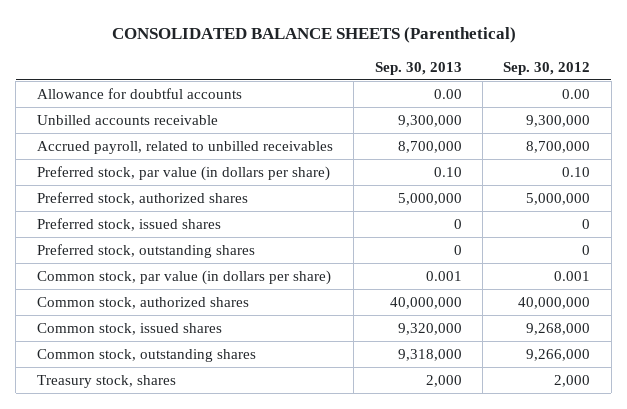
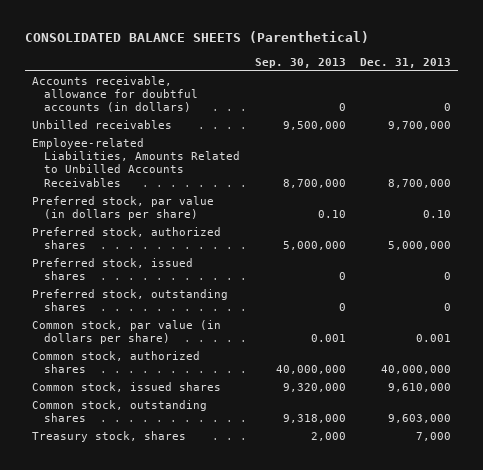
[503,61,591,75] Sep. 30, 2012 -> none
none -> [360,57,452,68] Dec. 31, 2013
[36,114,218,125] Unbilled accounts receivable -> none
[36,87,242,99] Allowance for doubtful accounts -> [32,75,199,113] Accounts receivable, allowance for doubtful accounts (in dollars)
[433,88,462,99] 0.00 -> [338,103,346,112] 0
none -> [32,119,173,129] Unbilled receivables
[36,140,333,154] Accrued payroll, related to unbilled receivables -> [32,137,241,187] Employee-related Liabilities, Amounts Related to Unbilled Accounts Receivables

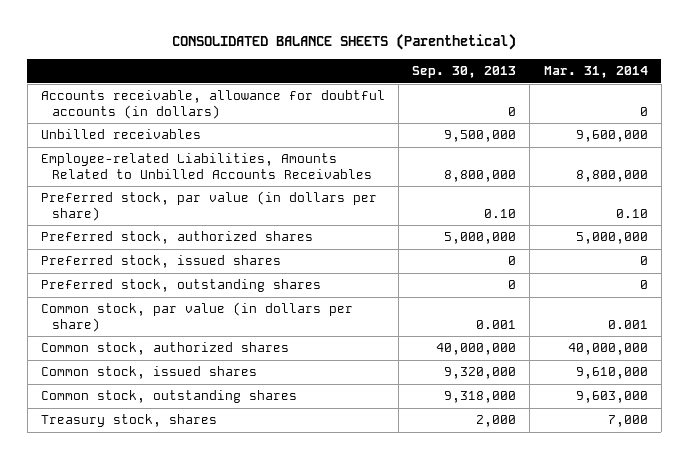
[360,57,452,68] Dec. 31, 2013 -> none
none -> [543,66,648,79] Mar. 31, 2014
[282,178,346,188] 8,700,000 -> [444,169,517,182] 8,800,000

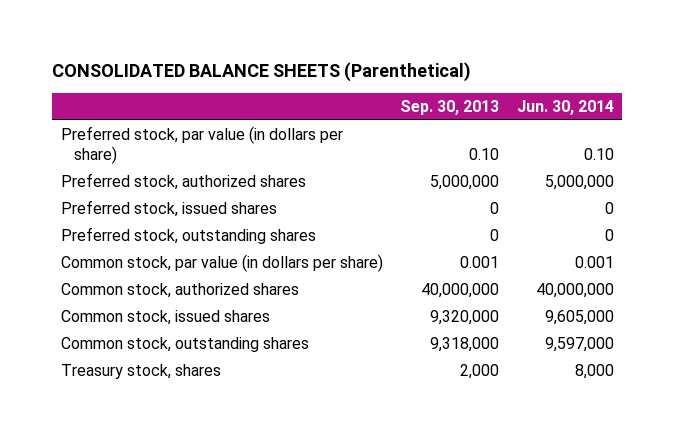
[543,66,648,79] Mar. 31, 2014 -> none
none -> [516,99,614,115] Jun. 30, 2014
[40,90,385,119] Accounts receivable, allowance for doubtful accounts (in dollars) -> none
[40,129,201,140] Unbilled receivables -> none
[40,153,372,179] Employee-related Liabilities, Amounts Related to Unbilled Accounts Receivables -> none

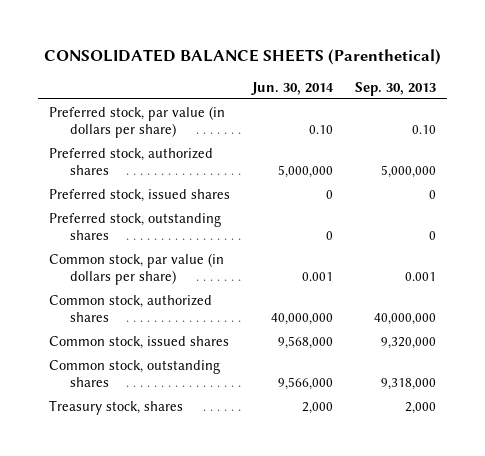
[544,310,614,326] 9,605,000 -> [278,335,334,349] 9,568,000
[544,337,614,353] 9,597,000 -> [278,376,334,390] 9,566,000
[574,364,614,380] 8,000 -> [302,401,334,414] 2,000

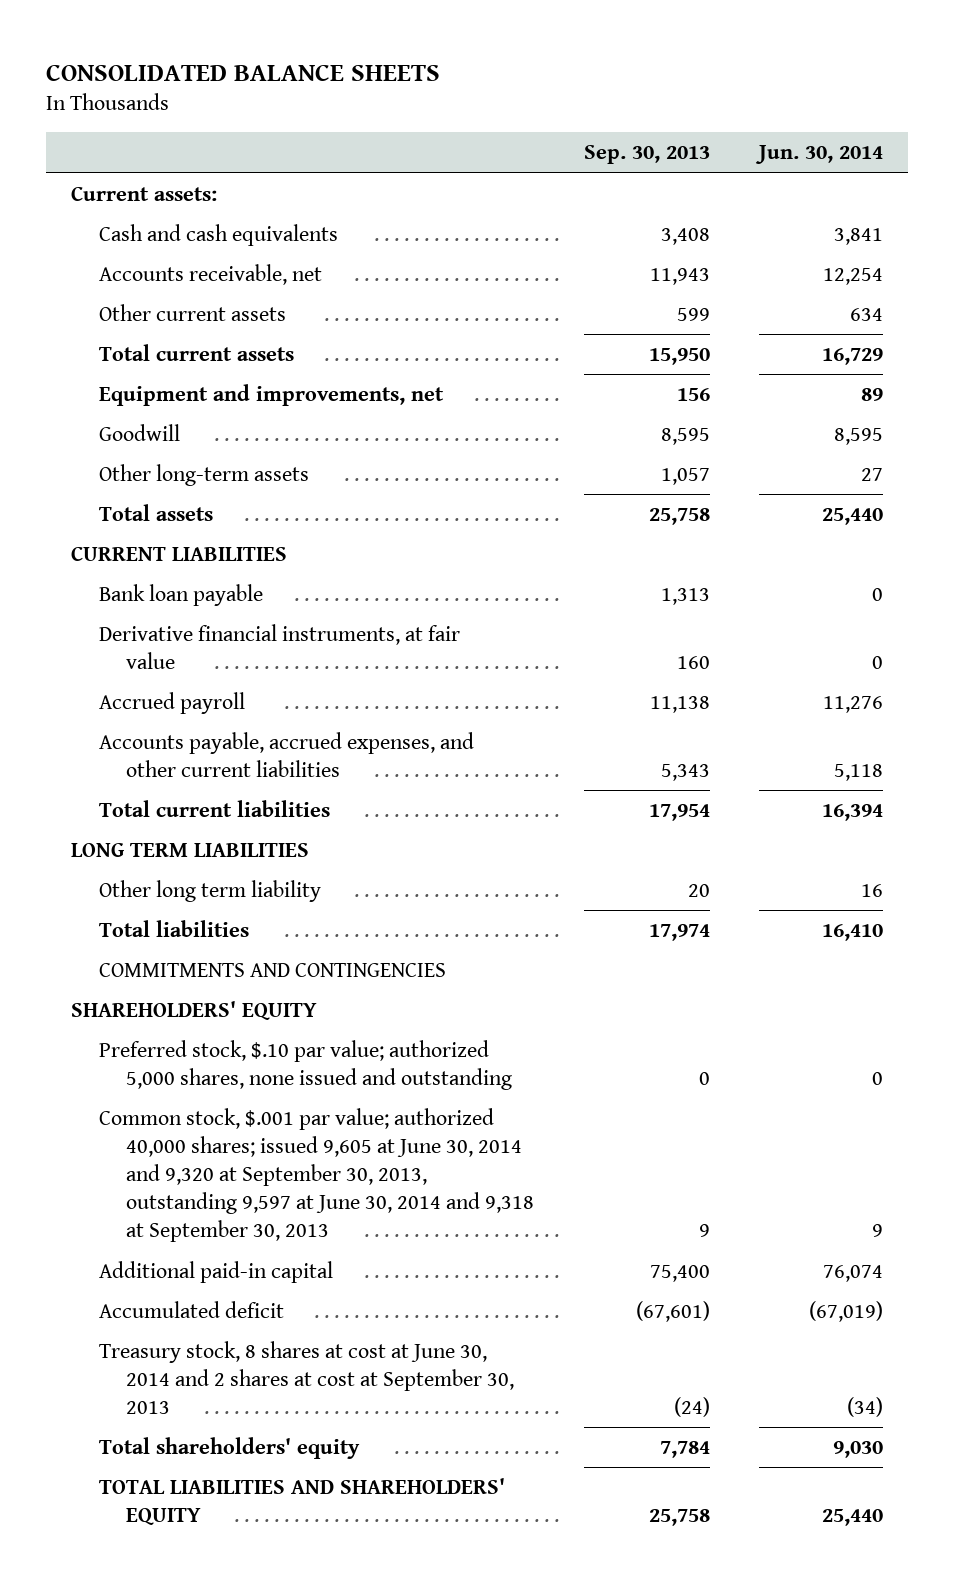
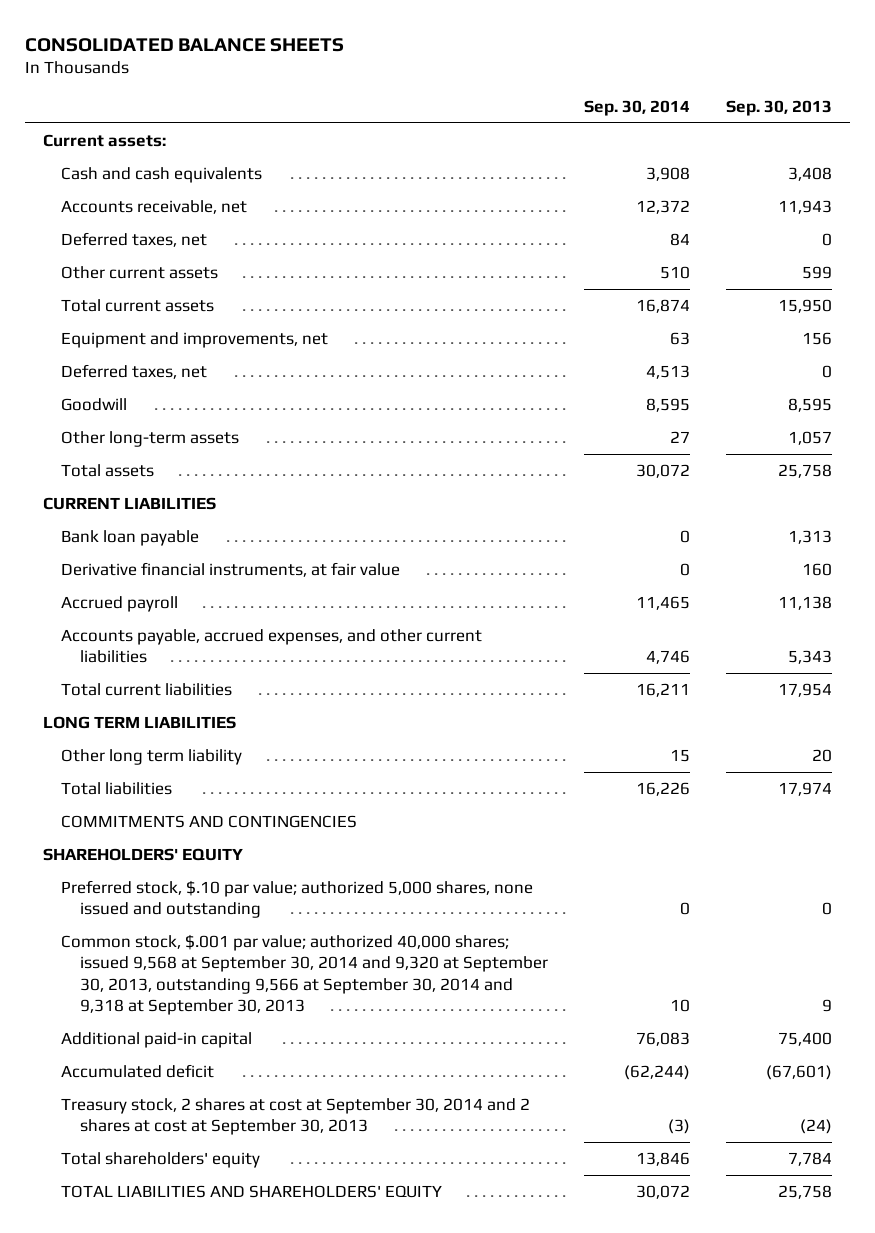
[755,145,884,165] Jun. 30, 2014 -> none
none -> [583,100,690,117] Sep. 30, 2014
none -> [61,231,208,247] Deferred taxes, net
none -> [61,363,208,379] Deferred taxes, net
[98,1108,535,1243] Common stock, $.001 par value; authorized 40,000 shares; issued 9,605 at June 30, 2014 and 9,320 at September 30, 2013, outstanding 9,597 at June 30, 2014 and 9,318 at September 30, 2013 -> [61,933,548,1016] Common stock, $.001 par value; authorized 40,000 shares; issued 9,568 at September 30, 2014 and 9,320 at September 30, 2013, outstanding 9,566 at September 30, 2014 and 9,318 at September 30, 2013
[98,1341,515,1415] Treasury stock, 8 shares at cost at June 30, 2014 and 2 shares at cost at September 30, 2013 -> [61,1097,531,1136] Treasury stock, 2 shares at cost at September 30, 2014 and 2 shares at cost at September 30, 2013

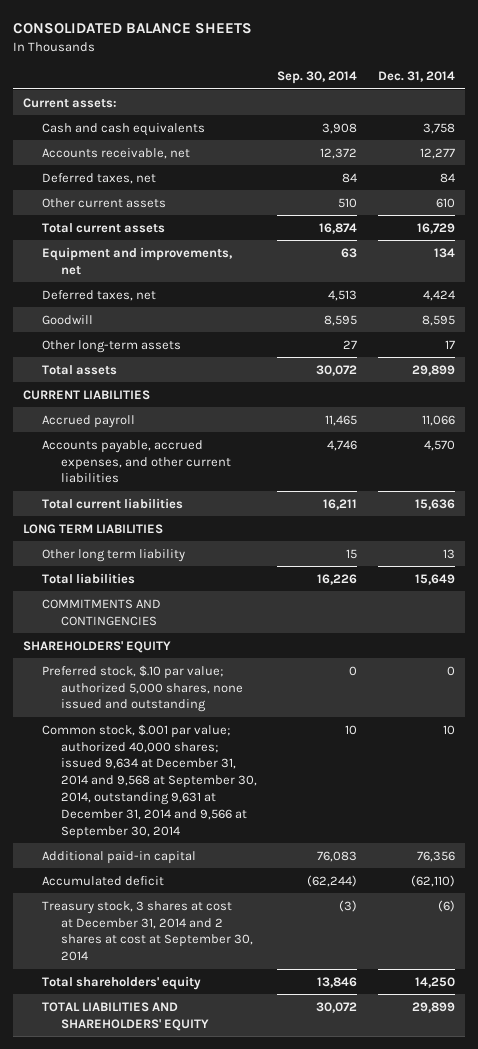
[726,100,833,117] Sep. 30, 2013 -> none
none -> [378,71,456,83] Dec. 31, 2014
[61,529,200,546] Bank loan payable -> none
[61,561,401,577] Derivative financial instruments, at fair value -> none
[61,933,548,1016] Common stock, $.001 par value; authorized 40,000 shares; issued 9,568 at September 30, 2014 and 9,320 at September 30, 2013, outstanding 9,566 at September 30, 2014 and 9,318 at September 30, 2013 -> [41,723,257,839] Common stock, $.001 par value; authorized 40,000 shares; issued 9,634 at December 31, 2014 and 9,568 at September 30, 2014, outstanding 9,631 at December 31, 2014 and 9,566 at September 30, 2014
[61,1097,531,1136] Treasury stock, 2 shares at cost at September 30, 2014 and 2 shares at cost at September 30, 2013 -> [41,900,253,962] Treasury stock, 3 shares at cost at December 31, 2014 and 2 shares at cost at September 30, 2014

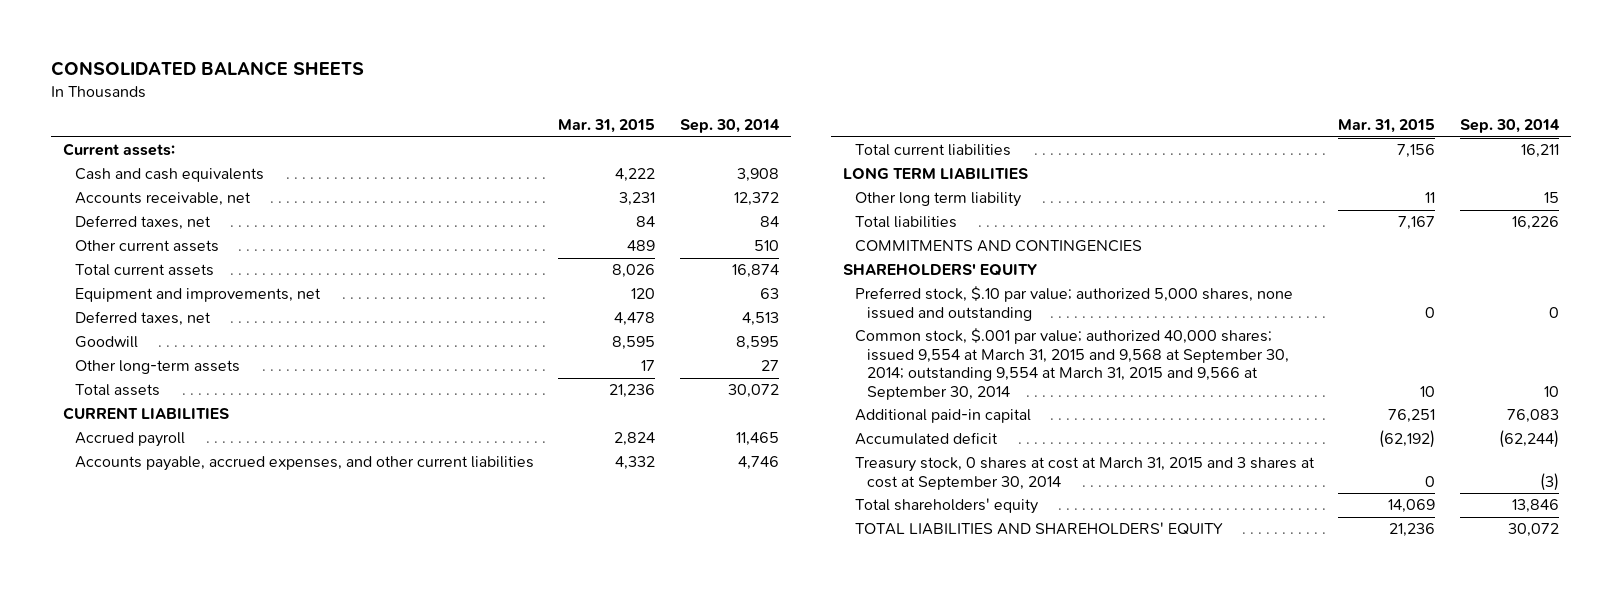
[378,71,456,83] Dec. 31, 2014 -> none
none -> [558,119,656,134] Mar. 31, 2015
[41,723,257,839] Common stock, $.001 par value; authorized 40,000 shares; issued 9,634 at December 31, 2014 and 9,568 at September 30, 2014, outstanding 9,631 at December 31, 2014 and 9,566 at September 30, 2014 -> [854,328,1289,400] Common stock, $.001 par value; authorized 40,000 shares; issued 9,554 at March 31, 2015 and 9,568 at September 30, 2014; outstanding 9,554 at March 31, 2015 and 9,566 at September 30, 2014
[41,900,253,962] Treasury stock, 3 shares at cost at December 31, 2014 and 2 shares at cost at September 30, 2014 -> [854,457,1315,490] Treasury stock, 0 shares at cost at March 31, 2015 and 3 shares at cost at September 30, 2014

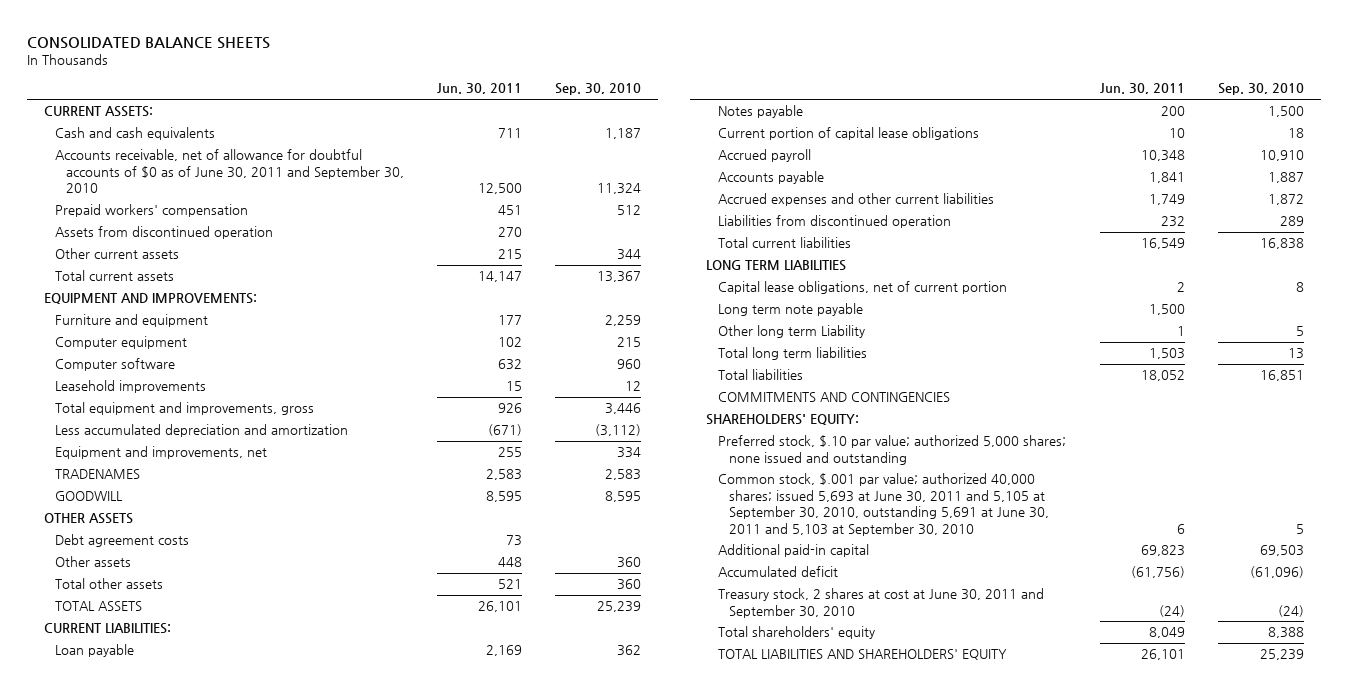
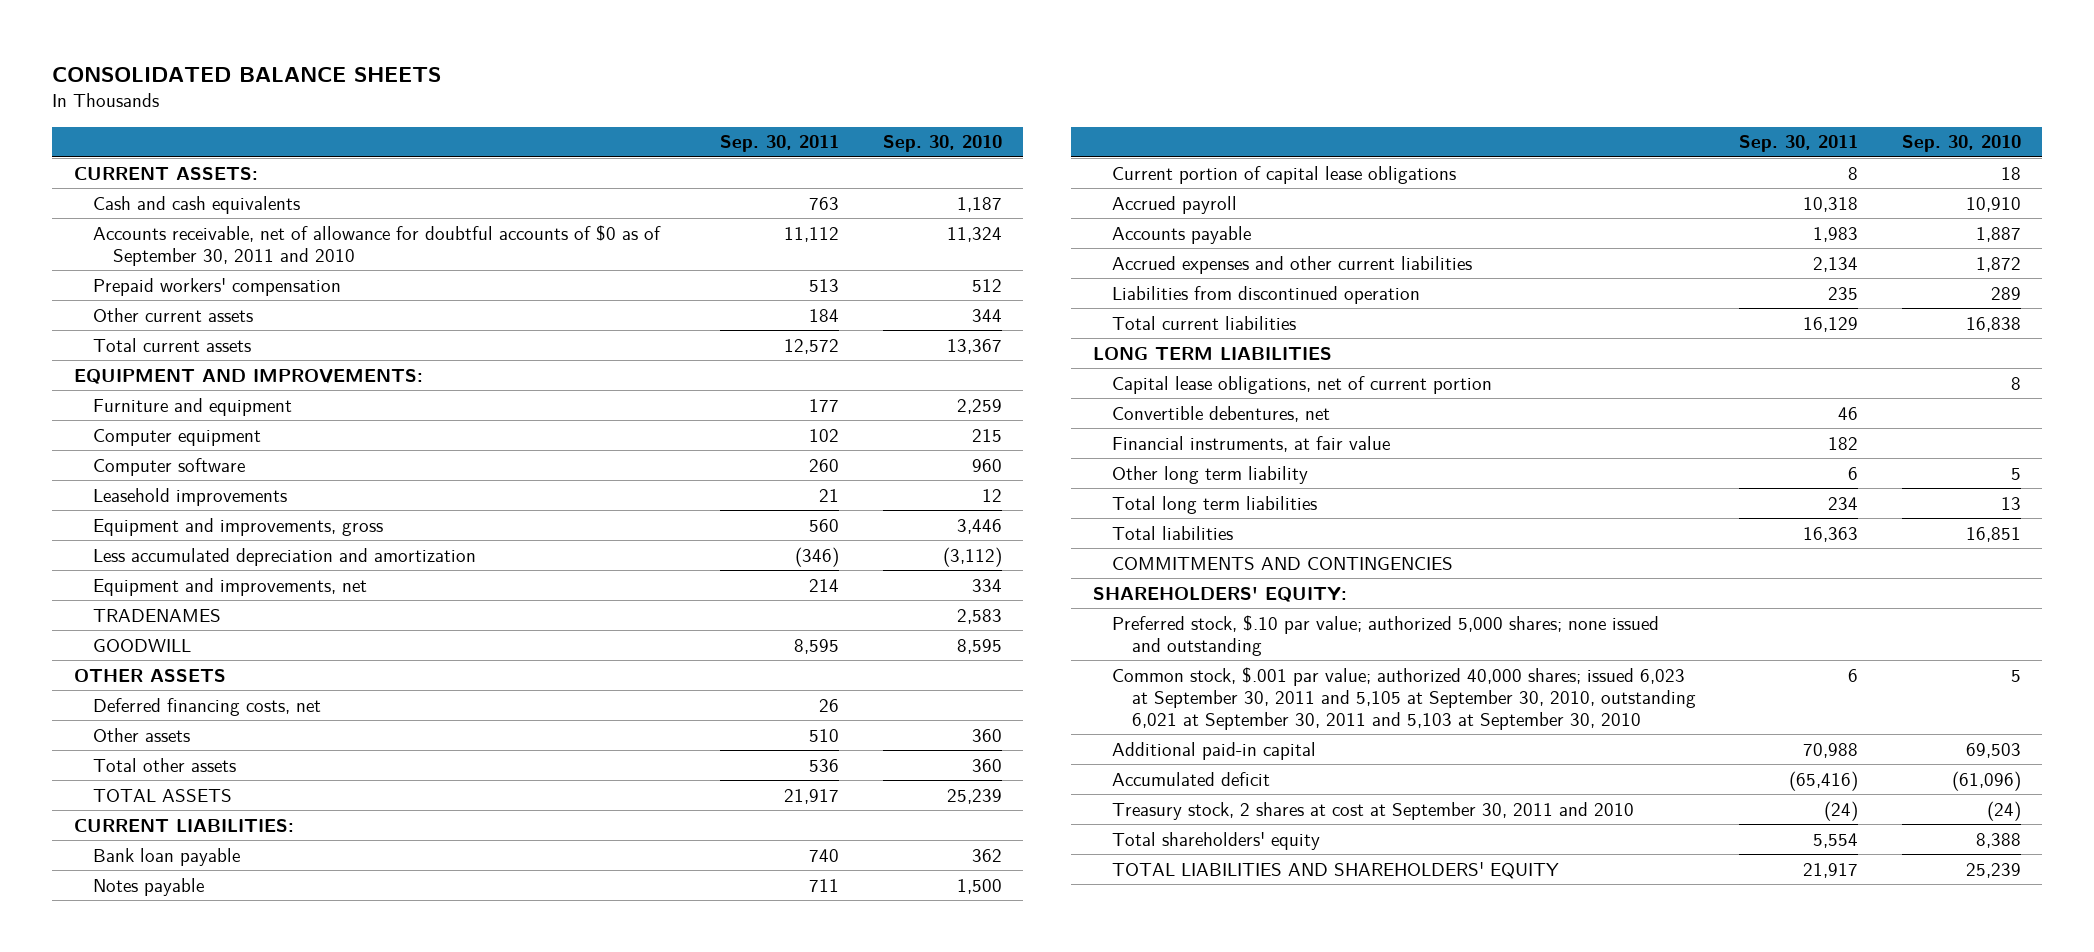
[437,83,523,95] Jun. 30, 2011 -> none
none -> [720,135,840,153] Sep. 30, 2011
[55,149,405,194] Accounts receivable, net of allowance for doubtful accounts of $0 as of June 30, 2011 and September 30, 2010 -> [93,224,662,266] Accounts receivable, net of allowance for doubtful accounts of $0 as of September 30, 2011 and 2010
[55,226,274,240] Assets from discontinued operation -> none
[55,402,315,416] Total equipment and improvements, gross -> [93,517,384,536] Equipment and improvements, gross
[55,534,190,548] Debt agreement costs -> [93,697,322,716] Deferred financing costs, net
[55,644,135,658] Loan payable -> [93,847,241,866] Bank loan payable
[717,303,863,317] Long term note payable -> none
none -> [1112,405,1331,422] Convertible debentures, net
none -> [1112,435,1391,452] Financial instruments, at fair value
[717,325,865,339] Other long term Liability -> [1112,465,1309,484] Other long term liability
[717,473,1050,536] Common stock, $.001 par value; authorized 40,000 shares; issued 5,693 at June 30, 2011 and 5,105 at September 30, 2010, outstanding 5,691 at June 30, 2011 and 5,103 at September 30, 2010 -> [1112,666,1696,730] Common stock, $.001 par value; authorized 40,000 shares; issued 6,023 at September 30, 2011 and 5,105 at September 30, 2010, outstanding 6,021 at September 30, 2011 and 5,103 at September 30, 2010
[717,588,1044,618] Treasury stock, 2 shares at cost at June 30, 2011 and September 30, 2010 -> [1112,801,1635,820] Treasury stock, 2 shares at cost at September 30, 2011 and 2010

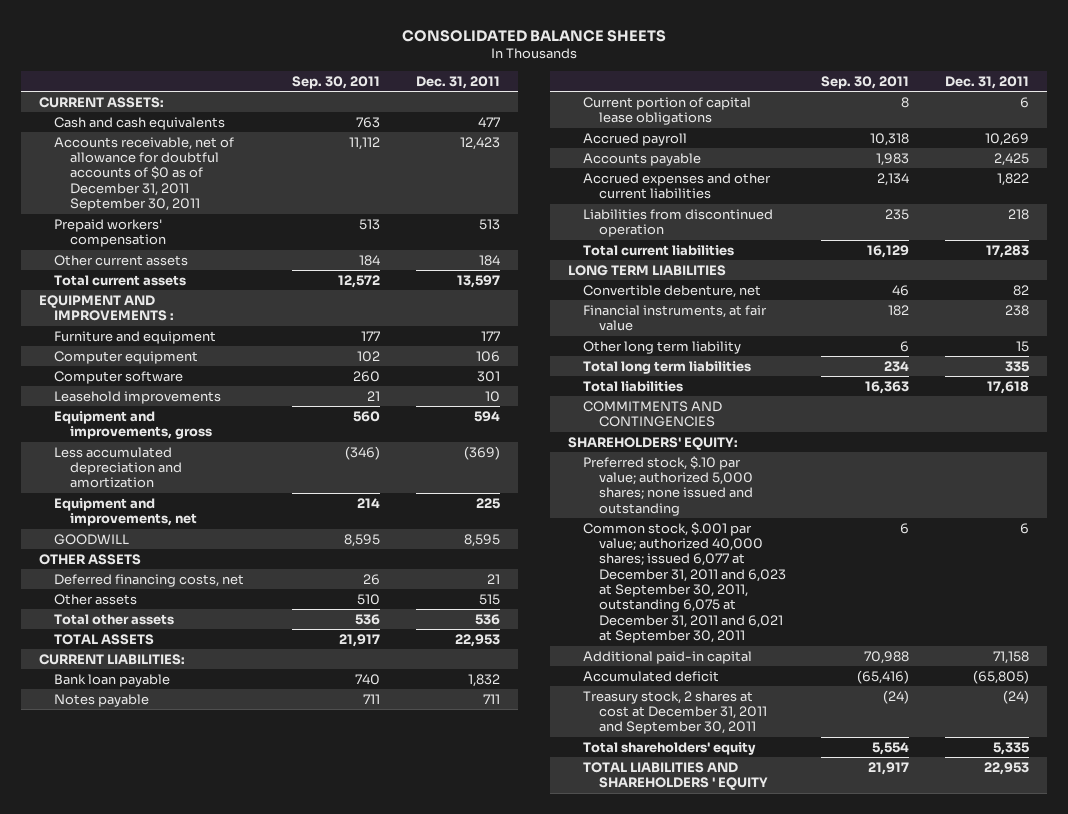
[882,135,1002,153] Sep. 30, 2010 -> none
none -> [416,75,501,89] Dec. 31, 2011
[93,224,662,266] Accounts receivable, net of allowance for doubtful accounts of $0 as of September 30, 2011 and 2010 -> [54,136,235,212] Accounts receivable, net of allowance for doubtful accounts of $0 as of December 31, 2011 September 30, 2011
[73,368,423,384] EQUIPMENT AND IMPROVEMENTS: -> [38,294,175,322] EQUIPMENT AND IMPROVEMENTS :
[93,608,222,622] TRADENAMES -> none
[1112,375,1493,394] Capital lease obligations, net of current portion -> none
[1112,405,1331,422] Convertible debentures, net -> [583,284,762,298] Convertible debenture, net
[1112,666,1696,730] Common stock, $.001 par value; authorized 40,000 shares; issued 6,023 at September 30, 2011 and 5,105 at September 30, 2010, outstanding 6,021 at September 30, 2011 and 5,103 at September 30, 2010 -> [583,521,786,643] Common stock, $.001 par value; authorized 40,000 shares; issued 6,077 at December 31, 2011 and 6,023 at September 30, 2011, outstanding 6,075 at December 31, 2011 and 6,021 at September 30, 2011
[1112,801,1635,820] Treasury stock, 2 shares at cost at September 30, 2011 and 2010 -> [583,690,767,735] Treasury stock, 2 shares at cost at December 31, 2011 and September 30, 2011
[1112,861,1560,879] TOTAL LIABILITIES AND SHAREHOLDERS' EQUITY -> [583,761,768,791] TOTAL LIABILITIES AND SHAREHOLDERS ' EQUITY

